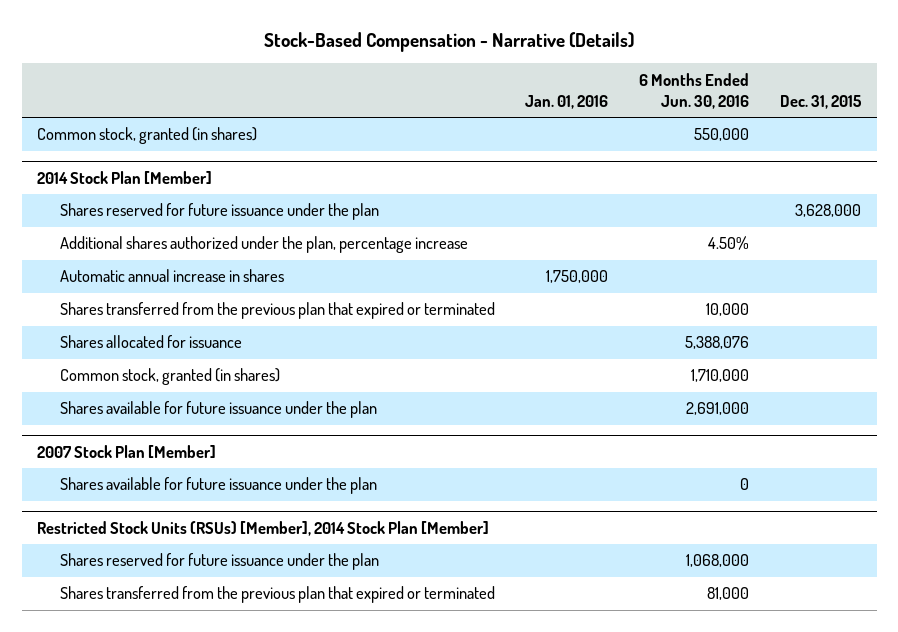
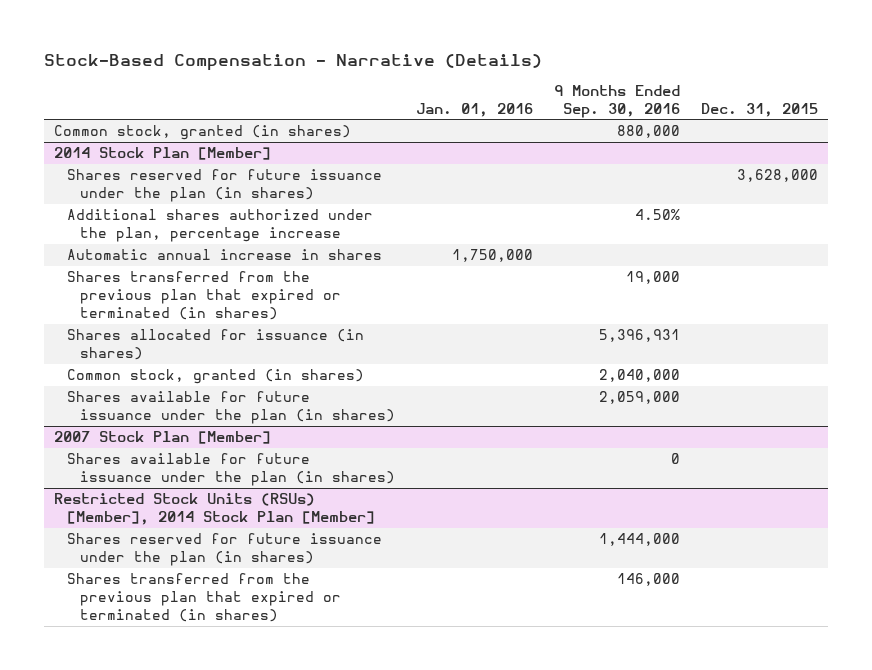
[639,72,750,109] 6 Months Ended Jun. 30, 2016 -> none
none -> [553,84,680,118] 9 Months Ended Sep. 30, 2016
[59,203,379,221] Shares reserved for future issuance under the plan -> [67,169,383,203] Shares reserved for future issuance under the plan (in shares)
[59,302,495,320] Shares transferred from the previous plan that expired or terminated -> [67,271,342,321] Shares transferred from the previous plan that expired or terminated (in shares)
[59,335,242,349] Shares allocated for issuance -> [67,329,365,361] Shares allocated for issuance (in shares)
[59,401,377,419] Shares available for future issuance under the plan -> [67,391,396,425] Shares available for future issuance under the plan (in shares)
[59,477,377,495] Shares available for future issuance under the plan -> [67,453,396,487] Shares available for future issuance under the plan (in shares)
[59,553,379,571] Shares reserved for future issuance under the plan -> [67,533,383,567] Shares reserved for future issuance under the plan (in shares)
[59,586,495,604] Shares transferred from the previous plan that expired or terminated -> [67,573,342,623] Shares transferred from the previous plan that expired or terminated (in shares)

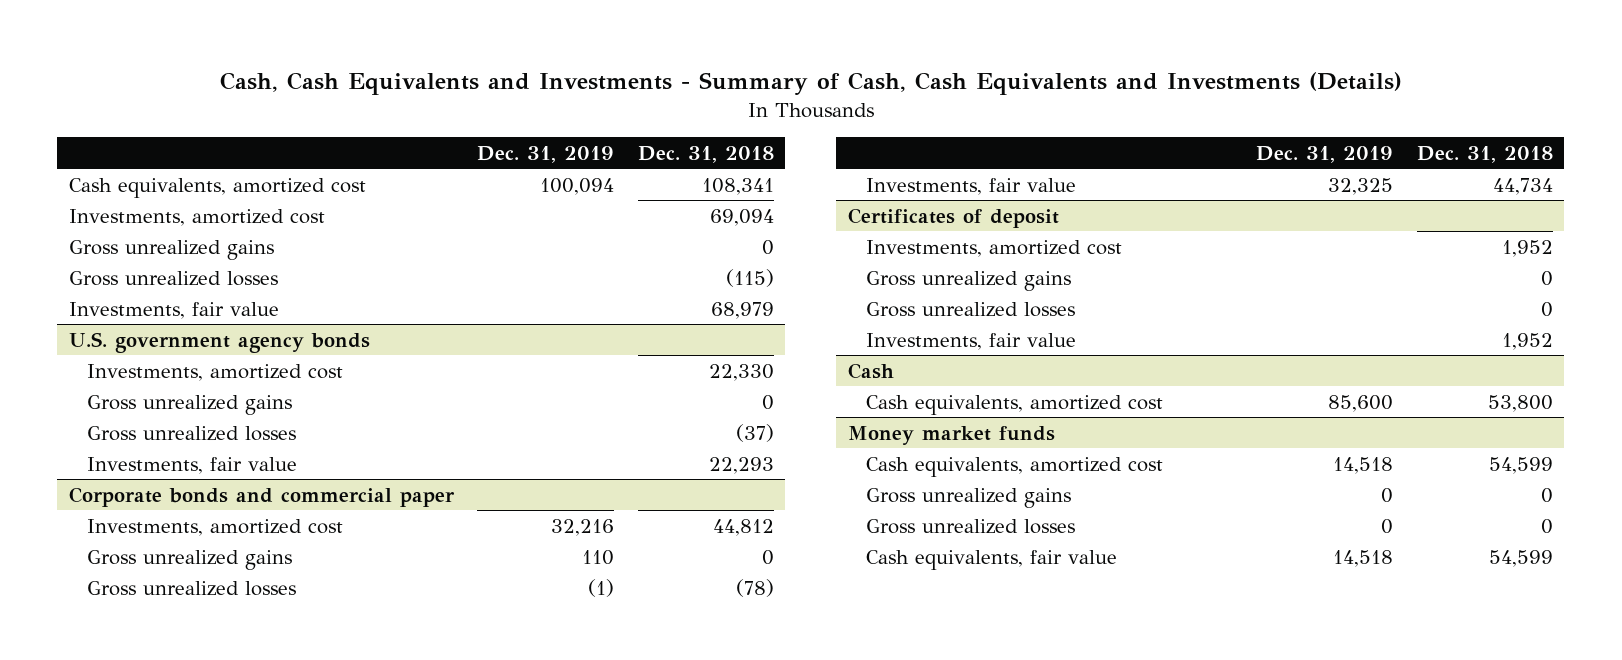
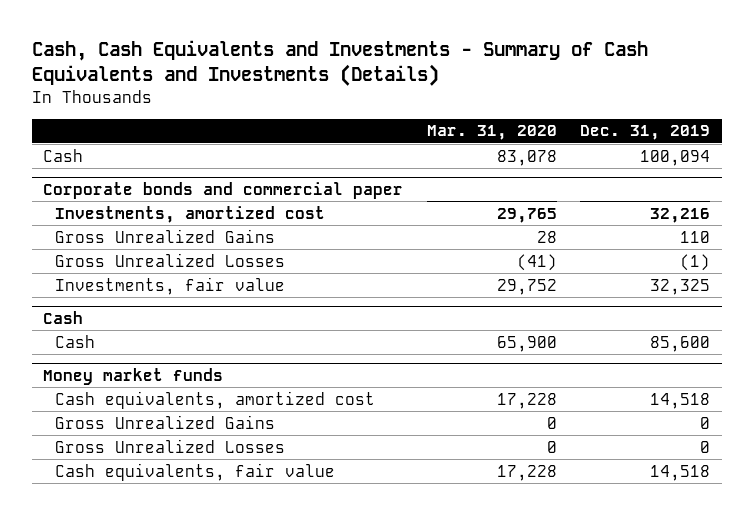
[219,72,1402,96] Cash, Cash Equivalents and Investments - Summary of Cash, Cash Equivalents and Investments (Details) -> [31,40,648,87] Cash, Cash Equivalents and Investments - Summary of Cash Equivalents and Investments (Details)
[637,145,774,163] Dec. 31, 2018 -> none
none -> [426,125,557,141] Mar. 31, 2020
[69,208,326,226] Investments, amortized cost -> none
[69,239,275,260] Gross unrealized gains -> none
[69,270,279,286] Gross unrealized losses -> none
[69,301,280,319] Investments, fair value -> none
[69,331,371,353] U.S. government agency bonds -> none
[87,363,344,381] Investments, amortized cost -> none
[87,394,293,415] Gross unrealized gains -> none
[87,425,297,441] Gross unrealized losses -> none
[87,456,298,474] Investments, fair value -> none
[69,177,367,198] Cash equivalents, amortized cost -> [43,148,84,162] Cash
[87,549,293,570] Gross unrealized gains -> [54,228,275,243] Gross Unrealized Gains
[87,580,297,596] Gross unrealized losses -> [54,252,285,267] Gross Unrealized Losses
[848,207,1060,228] Certificates of deposit -> none
[866,239,1123,257] Investments, amortized cost -> none
[866,270,1072,291] Gross unrealized gains -> none
[866,301,1076,317] Gross unrealized losses -> none
[866,332,1077,350] Investments, fair value -> none
[866,394,1164,415] Cash equivalents, amortized cost -> [54,334,95,348] Cash
[866,487,1072,508] Gross unrealized gains -> [54,414,275,429] Gross Unrealized Gains
[866,518,1076,534] Gross unrealized losses -> [54,438,285,453] Gross Unrealized Losses

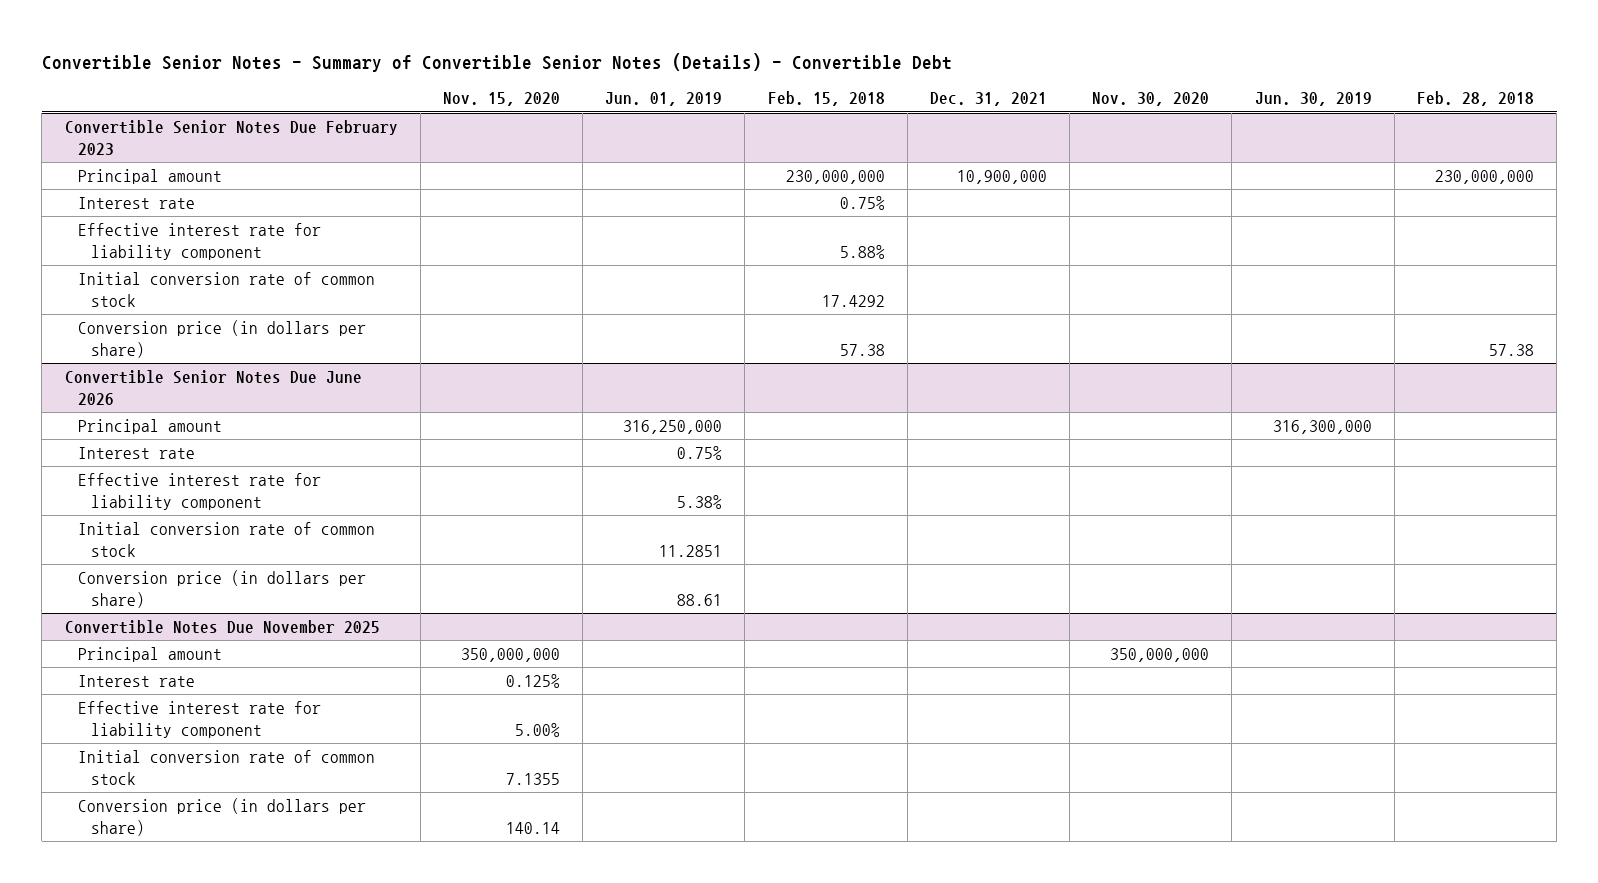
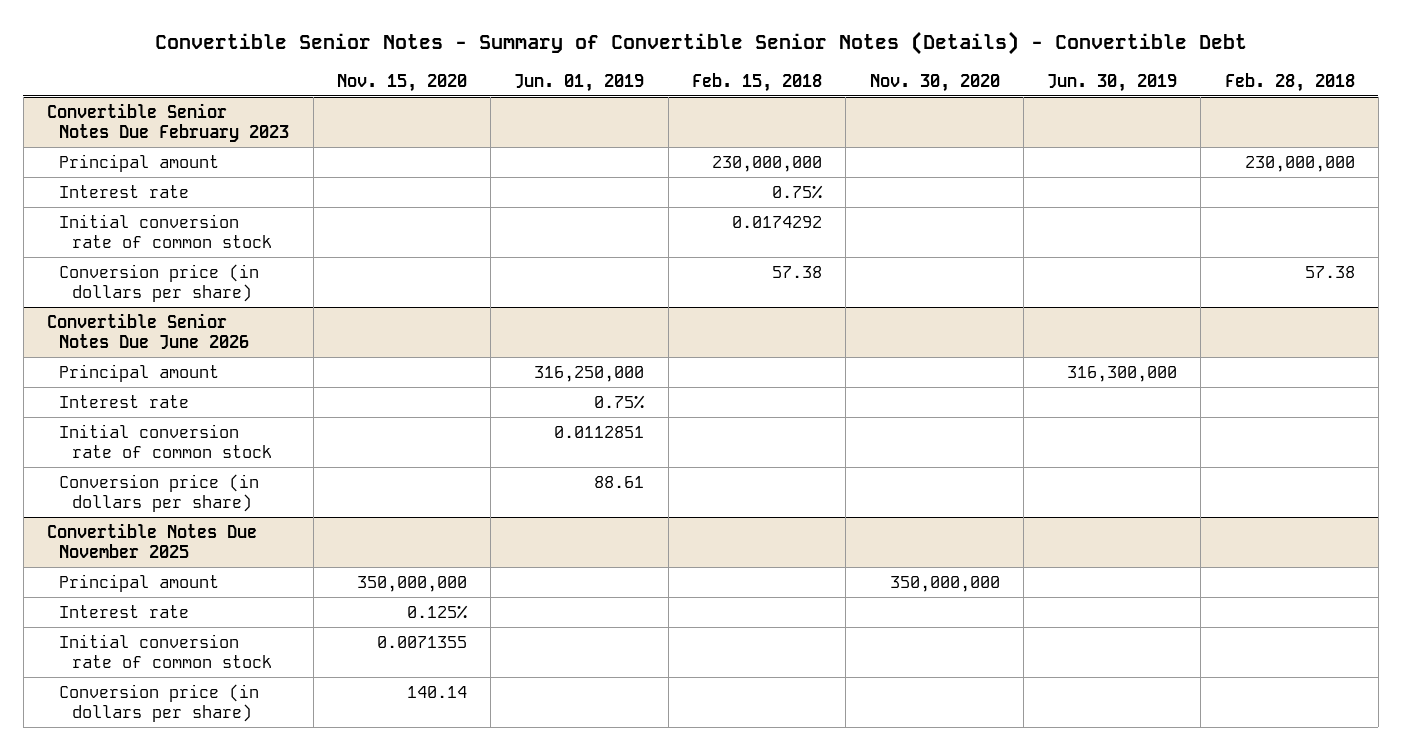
[929,92,1047,107] Dec. 31, 2021 -> none
[78,222,322,260] Effective interest rate for liability component -> none
[821,294,885,307] 17.4292 -> [731,215,822,228] 0.0174292
[78,472,322,510] Effective interest rate for liability component -> none
[659,544,723,557] 11.2851 -> [554,425,645,438] 0.0112851
[78,700,322,738] Effective interest rate for liability component -> none
[505,772,560,785] 7.1355 -> [376,635,467,648] 0.0071355

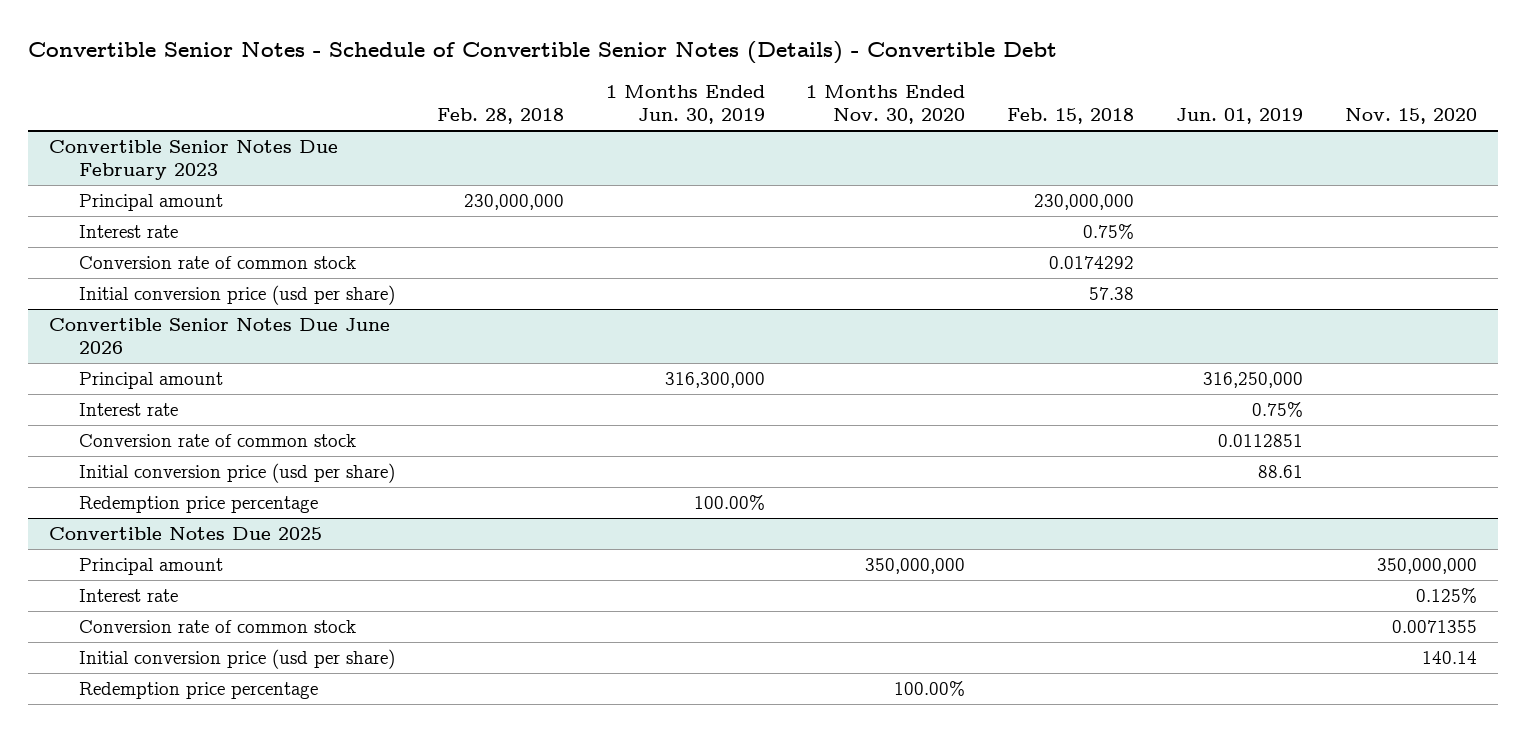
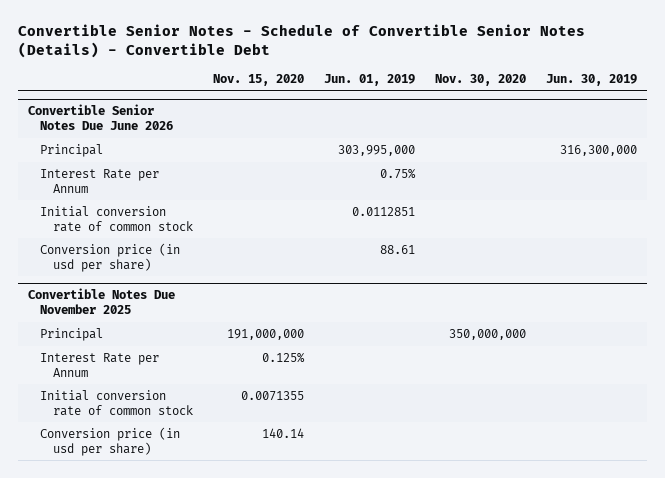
[436,108,564,125] Feb. 28, 2018 -> none
[605,85,765,125] 1 Months Ended Jun. 30, 2019 -> none
[806,85,966,125] 1 Months Ended Nov. 30, 2020 -> none
[1007,108,1135,125] Feb. 15, 2018 -> none
none -> [435,74,527,87] Nov. 30, 2020
none -> [546,74,638,87] Jun. 30, 2019
[48,140,338,181] Convertible Senior Notes Due February 2023 -> none
[78,194,223,212] Principal amount -> none
[78,225,178,239] Interest rate -> none
[78,256,356,270] Conversion rate of common stock -> none
[78,285,395,306] Initial conversion price (usd per share) -> none
[78,496,318,514] Redemption price percentage -> none
[78,682,318,700] Redemption price percentage -> none
[78,372,223,390] Principal amount -> [40,144,104,158] Principal
[1203,372,1304,389] 316,250,000 -> [338,145,416,157] 303,995,000
[78,403,178,417] Interest rate -> [40,169,160,193] Interest Rate per Annum
[78,434,356,448] Conversion rate of common stock -> [40,206,193,232] Initial conversion rate of common stock
[78,463,395,484] Initial conversion price (usd per share) -> [40,243,181,272] Conversion price (in usd per share)
[48,527,322,541] Convertible Notes Due 2025 -> [27,288,175,315] Convertible Notes Due November 2025
[78,558,223,576] Principal amount -> [40,328,104,342] Principal
[1377,558,1478,575] 350,000,000 -> [226,329,304,341] 191,000,000
[78,589,178,603] Interest rate -> [40,353,160,377] Interest Rate per Annum
[78,620,356,634] Conversion rate of common stock -> [40,390,193,416] Initial conversion rate of common stock
[78,649,395,670] Initial conversion price (usd per share) -> [40,427,181,456] Conversion price (in usd per share)

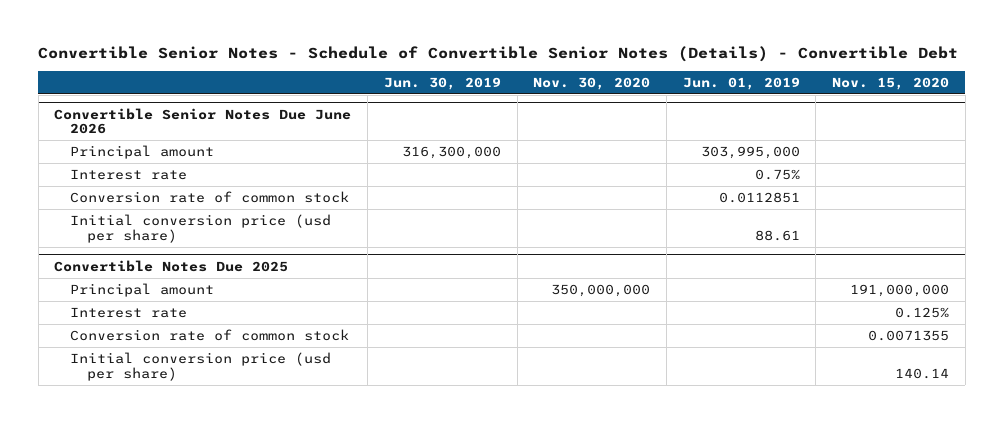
[40,144,104,158] Principal -> [70,145,215,160] Principal amount
[40,169,160,193] Interest Rate per Annum -> [70,169,188,181] Interest rate
[40,206,193,232] Initial conversion rate of common stock -> [70,191,350,204] Conversion rate of common stock
[40,243,181,272] Conversion price (in usd per share) -> [70,214,332,243] Initial conversion price (usd per share)
[27,288,175,315] Convertible Notes Due November 2025 -> [54,259,289,272] Convertible Notes Due 2025
[40,328,104,342] Principal -> [70,283,215,298] Principal amount
[40,353,160,377] Interest Rate per Annum -> [70,307,188,319] Interest rate
[40,390,193,416] Initial conversion rate of common stock -> [70,329,350,342] Conversion rate of common stock
[40,427,181,456] Conversion price (in usd per share) -> [70,352,332,381] Initial conversion price (usd per share)

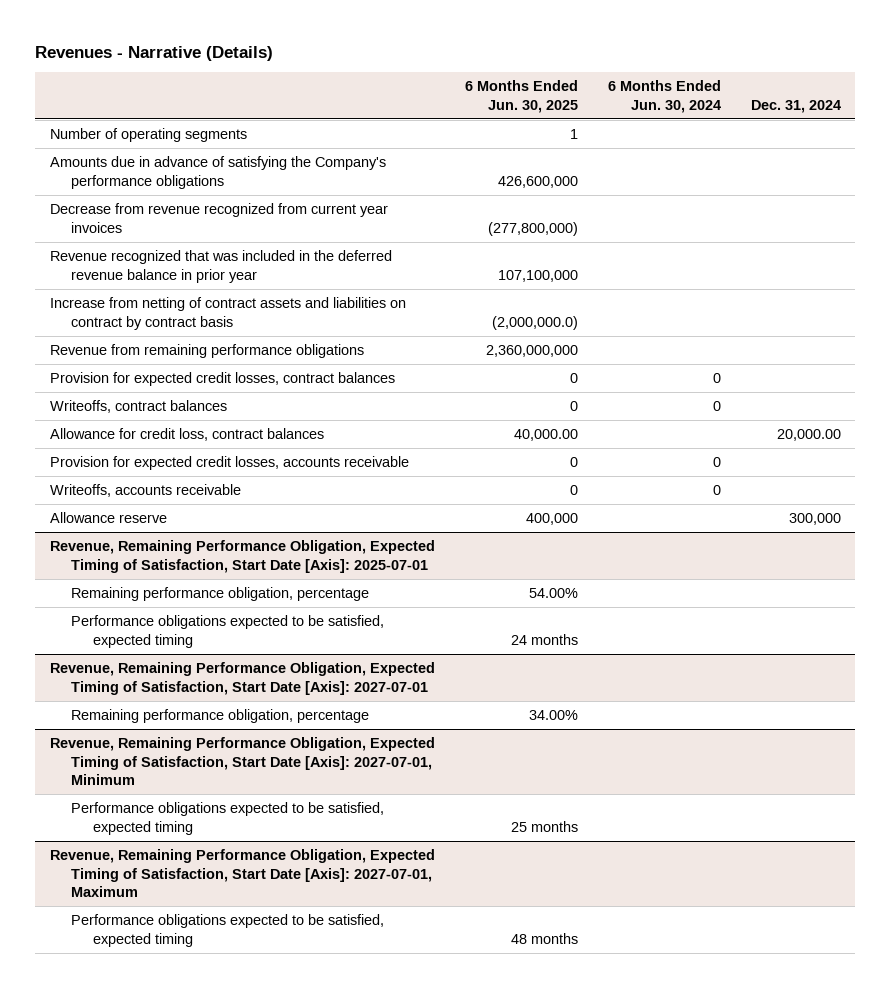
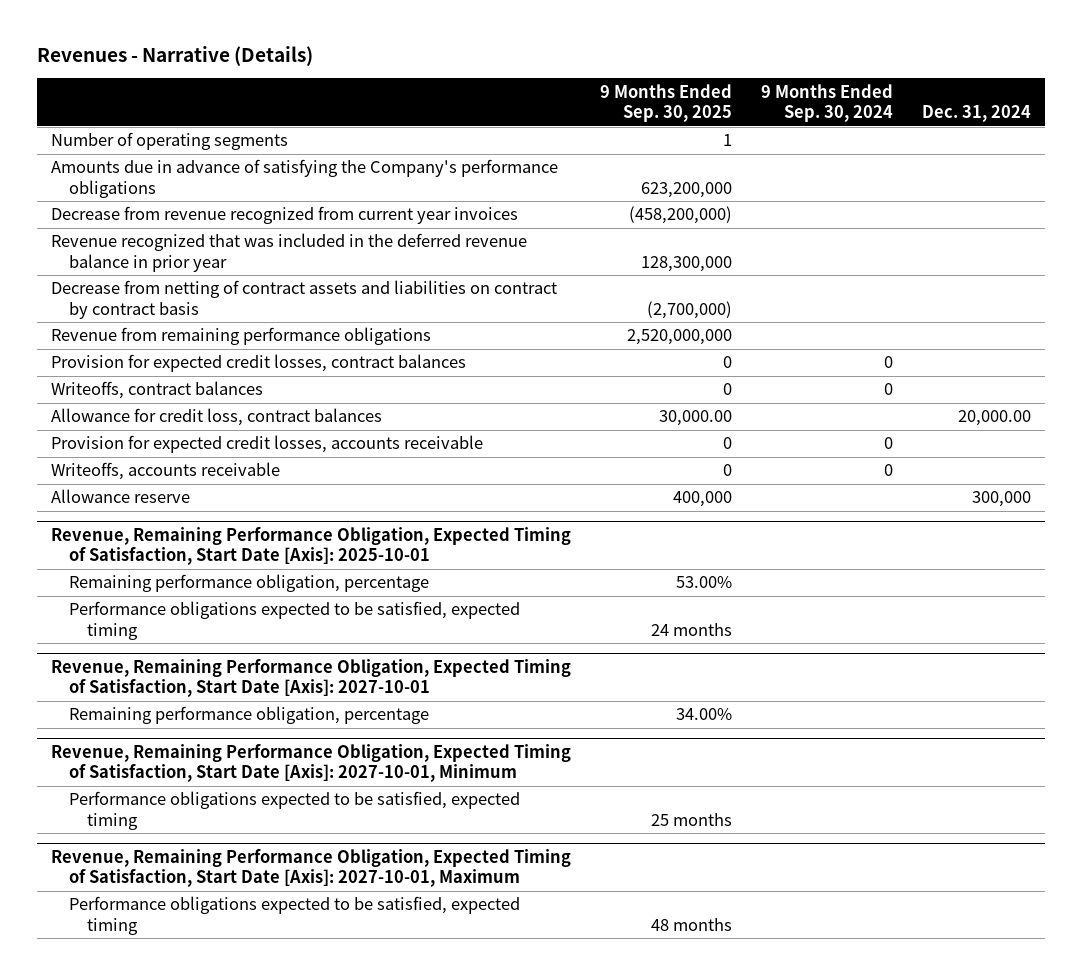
[464,80,578,113] 6 Months Ended Jun. 30, 2025 -> none
[607,80,721,113] 6 Months Ended Jun. 30, 2024 -> none
none -> [600,83,733,123] 9 Months Ended Sep. 30, 2025
none -> [760,83,893,123] 9 Months Ended Sep. 30, 2024
[49,297,406,330] Increase from netting of contract assets and liabilities on contract by contract basis -> [51,280,558,319] Decrease from netting of contract assets and liabilities on contract by contract basis
[49,540,435,573] Revenue, Remaining Performance Obligation, Expected Timing of Satisfaction, Start Date [Axis]: 2025-07-01 -> none
[71,587,370,602] Remaining performance obligation, percentage -> none
[71,615,385,648] Performance obligations expected to be satisfied, expected timing -> none
[49,662,435,695] Revenue, Remaining Performance Obligation, Expected Timing of Satisfaction, Start Date [Axis]: 2027-07-01 -> none
[71,709,370,724] Remaining performance obligation, percentage -> none
none -> [51,526,572,566] Revenue, Remaining Performance Obligation, Expected Timing of Satisfaction, Start Date [Axis]: 2025-10-01
none -> [69,574,430,593] Remaining performance obligation, percentage
none -> [69,601,521,640] Performance obligations expected to be satisfied, expected timing
none -> [51,658,572,698] Revenue, Remaining Performance Obligation, Expected Timing of Satisfaction, Start Date [Axis]: 2027-10-01
none -> [69,706,430,725] Remaining performance obligation, percentage
[49,737,435,786] Revenue, Remaining Performance Obligation, Expected Timing of Satisfaction, Start Date [Axis]: 2027-07-01, Minimum -> [51,743,572,783] Revenue, Remaining Performance Obligation, Expected Timing of Satisfaction, Start Date [Axis]: 2027-10-01, Minimum
[49,849,435,898] Revenue, Remaining Performance Obligation, Expected Timing of Satisfaction, Start Date [Axis]: 2027-07-01, Maximum -> [51,848,572,888] Revenue, Remaining Performance Obligation, Expected Timing of Satisfaction, Start Date [Axis]: 2027-10-01, Maximum

